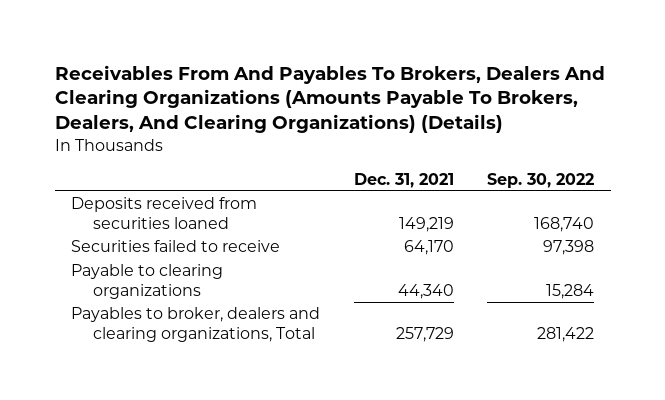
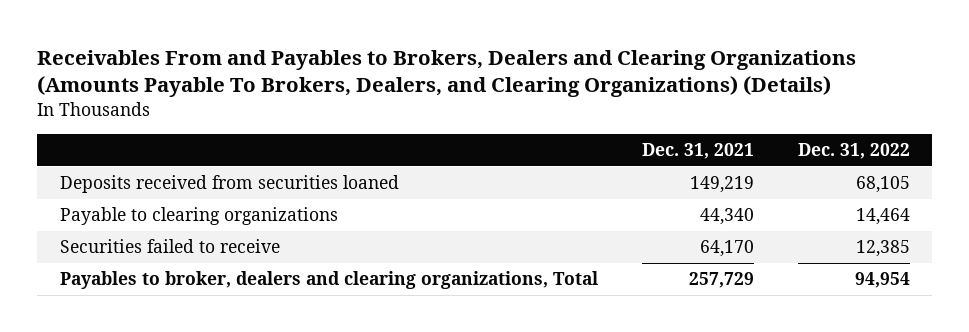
[54,64,605,134] Receivables From And Payables To Brokers, Dealers And Clearing Organizations (Amounts Payable To Brokers, Dealers, And Clearing Organizations) (Details) -> [37,49,857,98] Receivables From and Payables to Brokers, Dealers and Clearing Organizations (Amounts Payable To Brokers, Dealers, and Clearing Organizations) (Details)
[487,172,595,188] Sep. 30, 2022 -> none
none -> [797,143,910,160] Dec. 31, 2022
[71,240,281,253] Securities failed to receive -> [59,239,280,254] Securities failed to receive

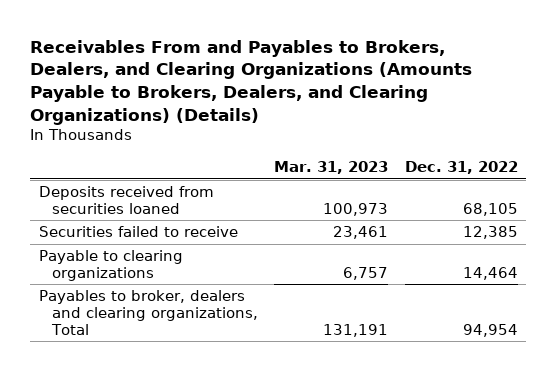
[37,49,857,98] Receivables From and Payables to Brokers, Dealers and Clearing Organizations (Amounts Payable To Brokers, Dealers, and Clearing Organizations) (Details) -> [30,39,473,125] Receivables From and Payables to Brokers, Dealers, and Clearing Organizations (Amounts Payable to Brokers, Dealers, and Clearing Organizations) (Details)
[641,143,754,160] Dec. 31, 2021 -> none
none -> [274,161,389,175] Mar. 31, 2023
[59,207,338,226] Payable to clearing organizations -> [38,250,183,281] Payable to clearing organizations

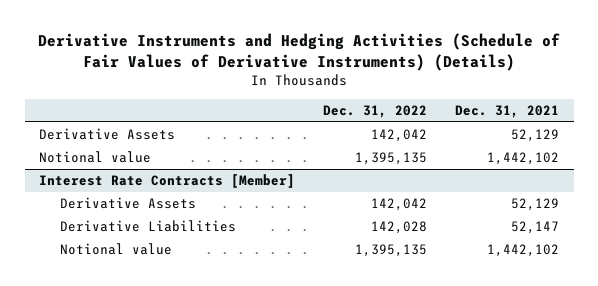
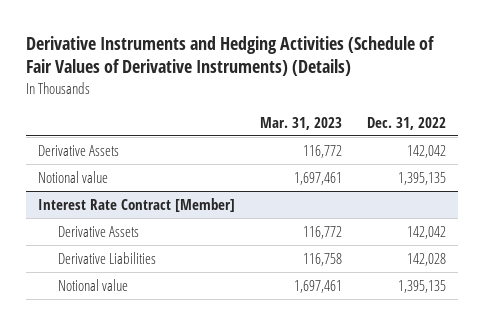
[455,105,560,119] Dec. 31, 2021 -> none
none -> [260,116,343,130] Mar. 31, 2023
[38,174,295,189] Interest Rate Contracts [Member] -> [38,197,236,212] Interest Rate Contract [Member]

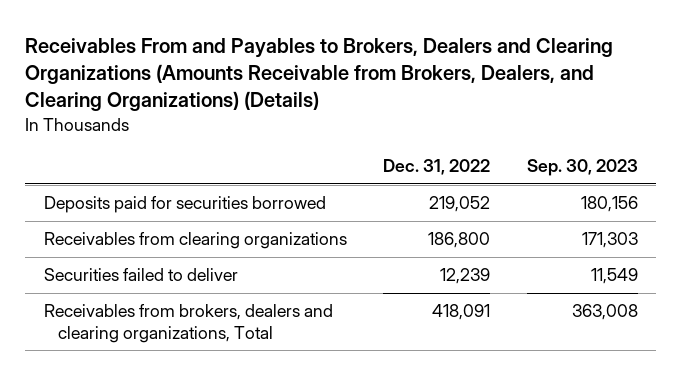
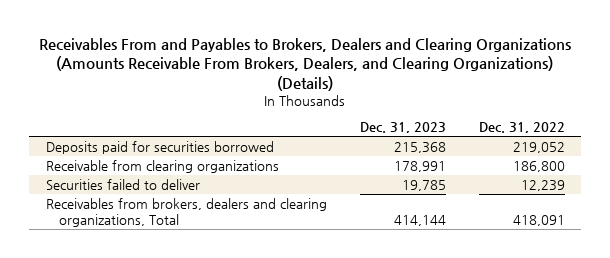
[25,37,614,111] Receivables From and Payables to Brokers, Dealers and Clearing Organizations (Amounts Receivable from Brokers, Dealers, and Clearing Organizations) (Details) -> [39,37,572,91] Receivables From and Payables to Brokers, Dealers and Clearing Organizations (Amounts Receivable From Brokers, Dealers, and Clearing Organizations) (Details)
[526,159,638,177] Sep. 30, 2023 -> none
none -> [359,122,446,134] Dec. 31, 2023
[43,232,347,250] Receivables from clearing organizations -> [45,160,279,174] Receivable from clearing organizations

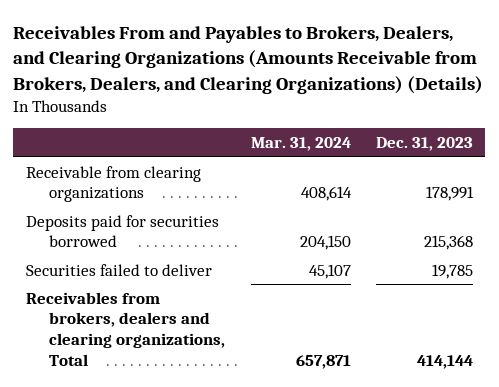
[39,37,572,91] Receivables From and Payables to Brokers, Dealers and Clearing Organizations (Amounts Receivable From Brokers, Dealers, and Clearing Organizations) (Details) -> [13,25,484,94] Receivables From and Payables to Brokers, Dealers, and Clearing Organizations (Amounts Receivable from Brokers, Dealers, and Clearing Organizations) (Details)
[478,122,565,134] Dec. 31, 2022 -> none
none -> [250,136,351,151] Mar. 31, 2024
[45,141,274,155] Deposits paid for securities borrowed -> [25,214,219,248] Deposits paid for securities borrowed

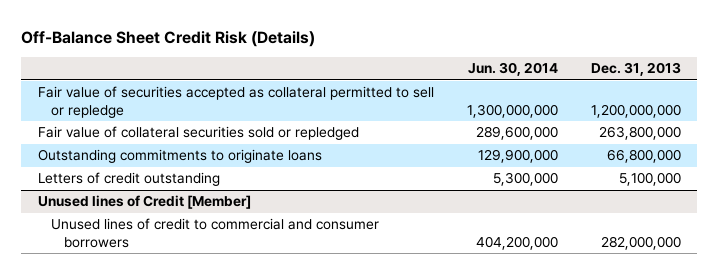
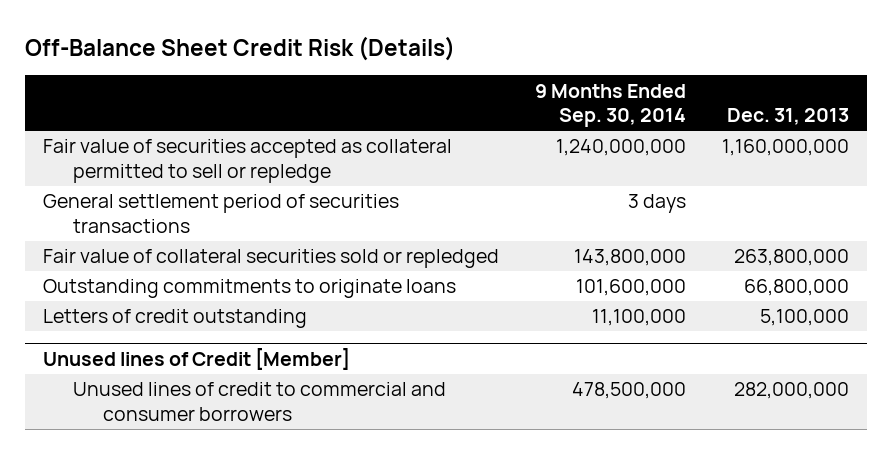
[467,62,558,77] Jun. 30, 2014 -> none
none -> [535,83,687,127] 9 Months Ended Sep. 30, 2014
[590,103,681,118] 1,200,000,000 -> [722,139,850,157] 1,160,000,000
none -> [43,194,400,233] General settlement period of securities transactions

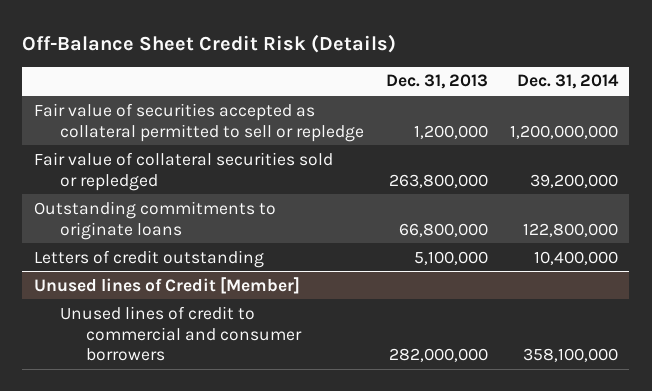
[535,83,687,127] 9 Months Ended Sep. 30, 2014 -> none
none -> [517,74,620,90] Dec. 31, 2014
[43,194,400,233] General settlement period of securities transactions -> none
[722,139,850,157] 1,160,000,000 -> [414,124,489,139] 1,200,000

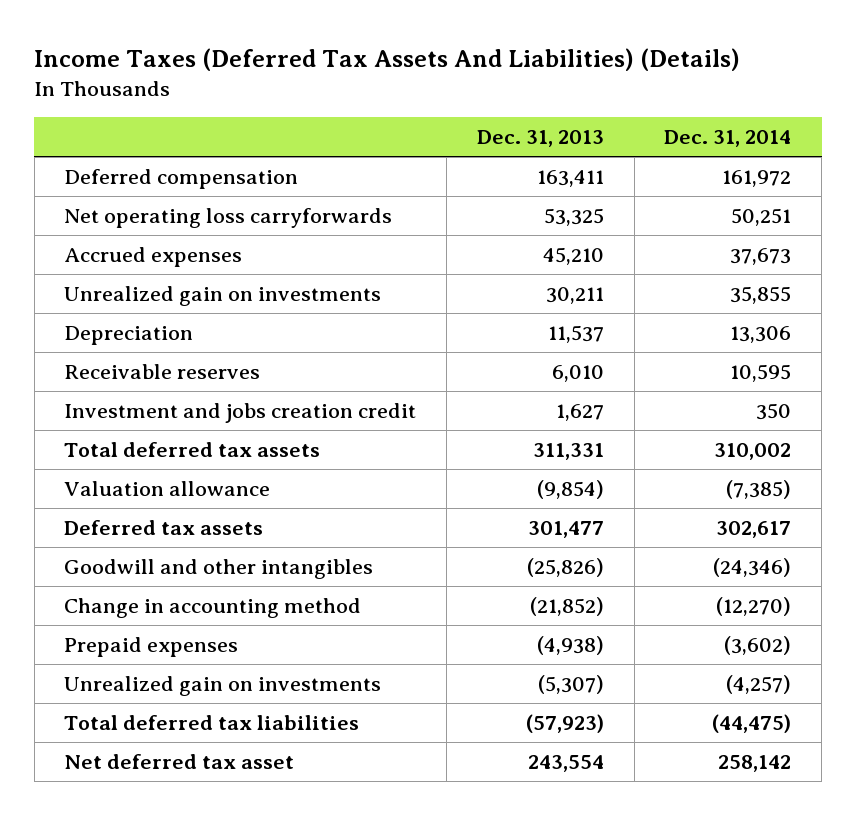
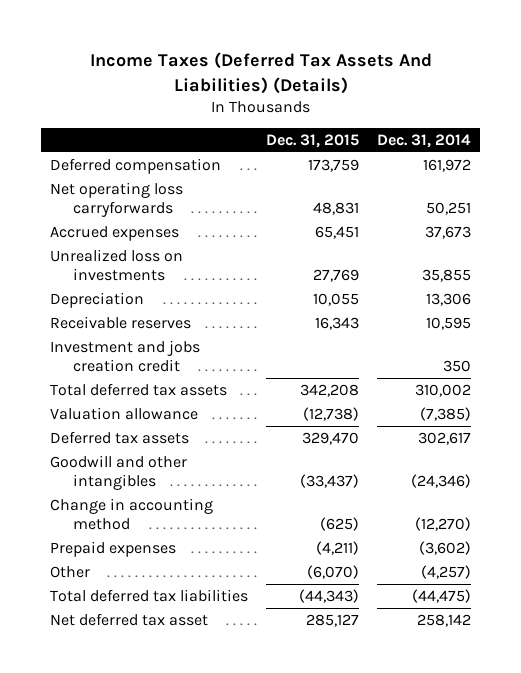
[476,130,604,148] Dec. 31, 2013 -> none
none -> [266,133,360,148] Dec. 31, 2015
[64,285,382,306] Unrealized gain on investments -> [50,248,184,282] Unrealized loss on investments
[64,675,382,696] Unrealized gain on investments -> [50,565,91,578] Other

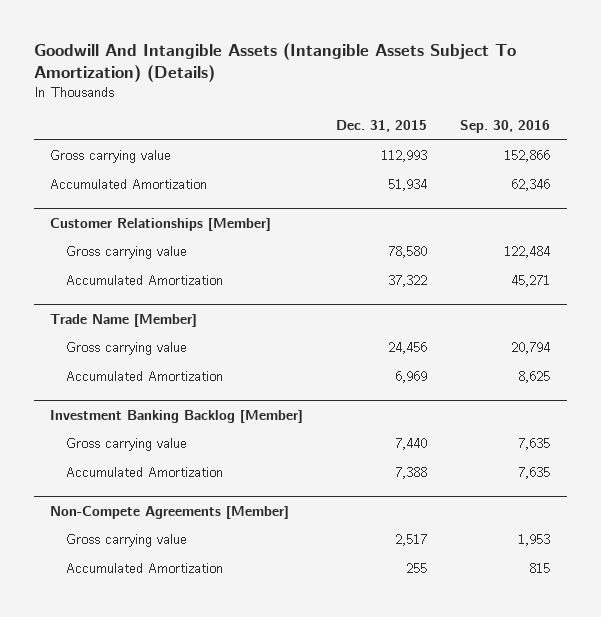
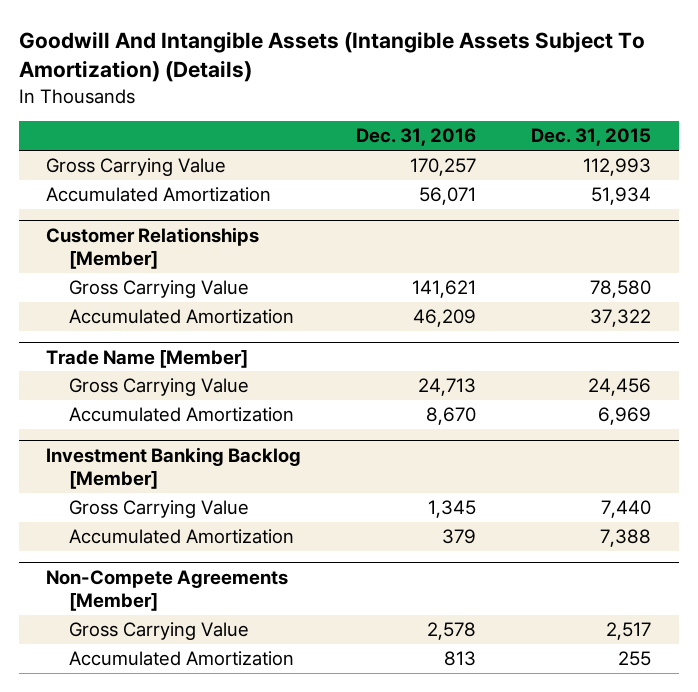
[460,120,551,134] Sep. 30, 2016 -> none
none -> [356,128,477,147] Dec. 31, 2016
[50,150,172,164] Gross carrying value -> [46,157,227,176] Gross Carrying Value
[65,246,187,260] Gross carrying value -> [68,279,249,298] Gross Carrying Value
[65,342,187,356] Gross carrying value -> [68,377,249,396] Gross Carrying Value
[65,438,187,452] Gross carrying value -> [68,499,249,518] Gross Carrying Value
[65,534,187,548] Gross carrying value -> [68,621,249,640] Gross Carrying Value

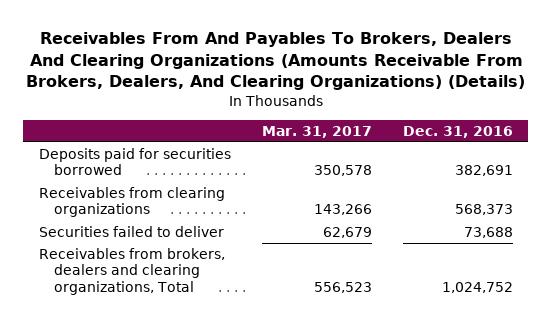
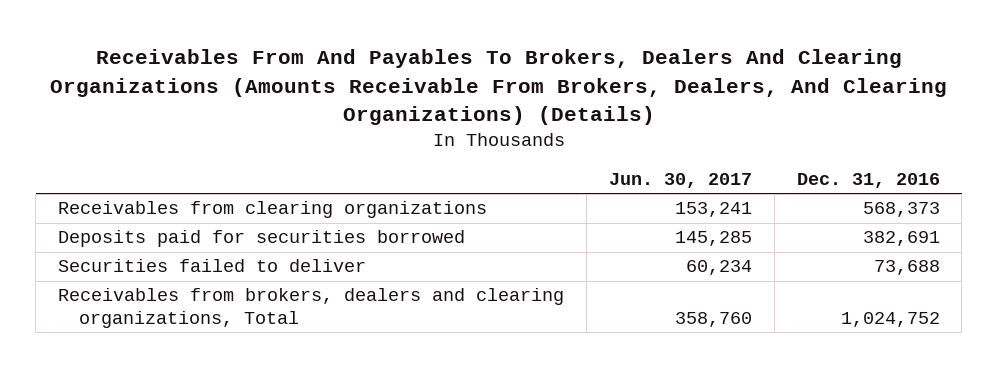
[261,125,372,138] Mar. 31, 2017 -> none
none -> [608,172,752,188] Jun. 30, 2017
[38,148,231,176] Deposits paid for securities borrowed -> [58,230,466,248] Deposits paid for securities borrowed

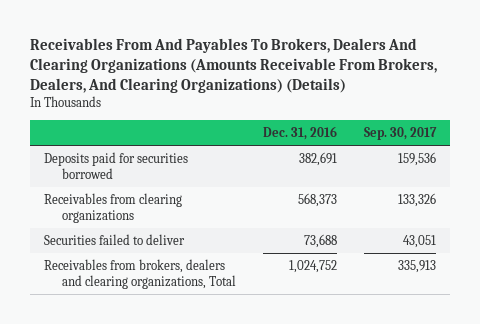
[608,172,752,188] Jun. 30, 2017 -> none
none -> [363,127,437,141] Sep. 30, 2017
[58,201,488,219] Receivables from clearing organizations -> [43,192,182,223] Receivables from clearing organizations

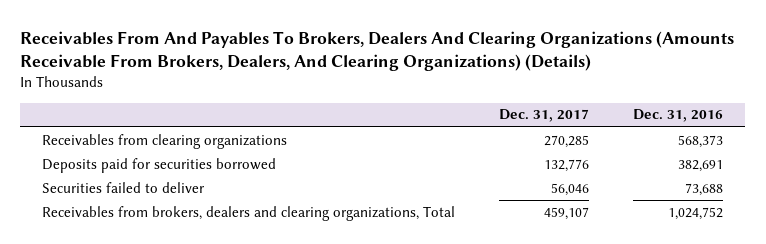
[363,127,437,141] Sep. 30, 2017 -> none
none -> [499,109,590,123] Dec. 31, 2017
[43,151,188,179] Deposits paid for securities borrowed -> [42,157,277,173] Deposits paid for securities borrowed

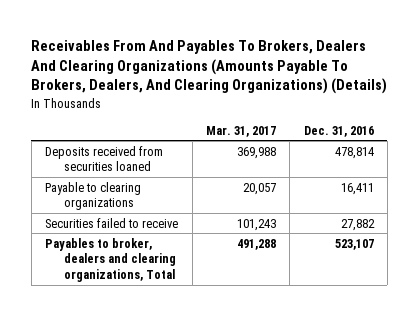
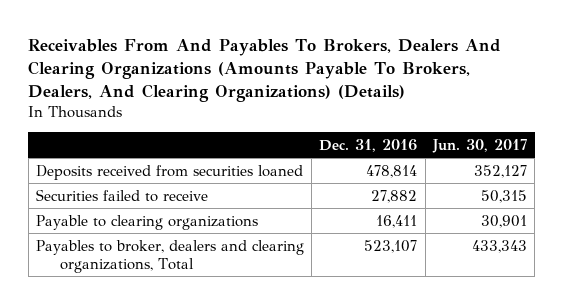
[205,125,276,137] Mar. 31, 2017 -> none
none -> [431,138,527,153] Jun. 30, 2017
[45,181,142,211] Payable to clearing organizations -> [36,214,259,230] Payable to clearing organizations

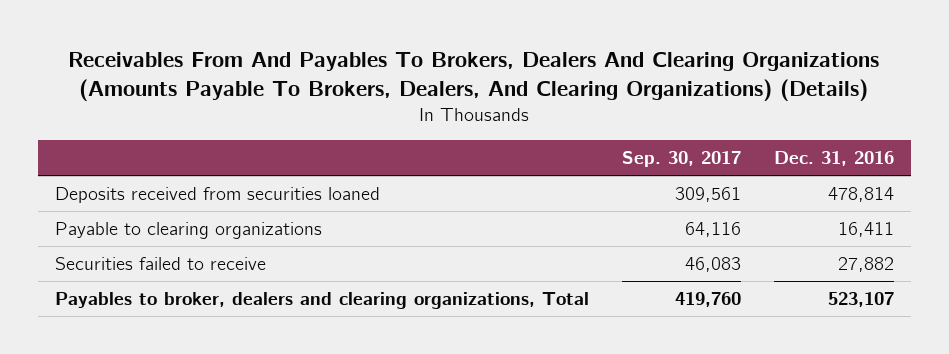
[431,138,527,153] Jun. 30, 2017 -> none
none -> [621,151,741,168] Sep. 30, 2017
[36,188,209,202] Securities failed to receive -> [54,257,266,271] Securities failed to receive

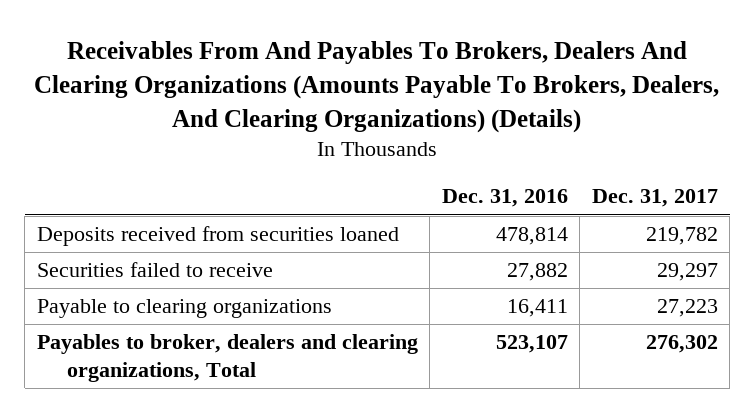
[621,151,741,168] Sep. 30, 2017 -> none
none -> [591,189,718,208] Dec. 31, 2017
[54,222,322,240] Payable to clearing organizations -> [36,299,332,319] Payable to clearing organizations

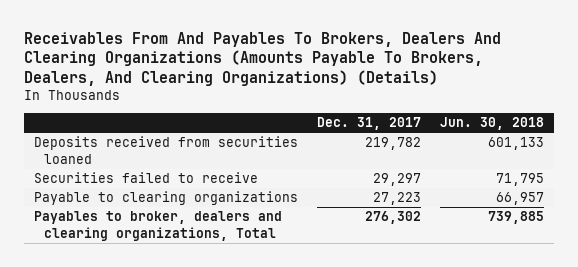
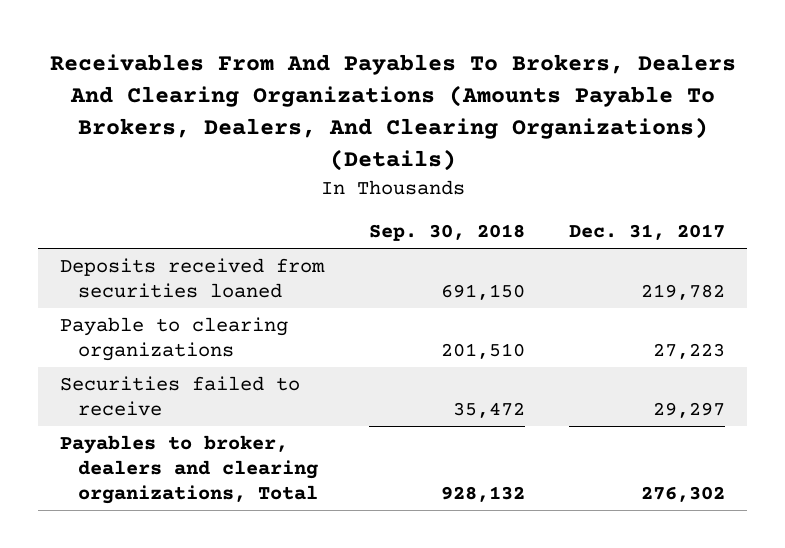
[440,117,545,131] Jun. 30, 2018 -> none
none -> [368,224,525,242] Sep. 30, 2018
[33,172,258,184] Securities failed to receive -> [60,375,301,416] Securities failed to receive

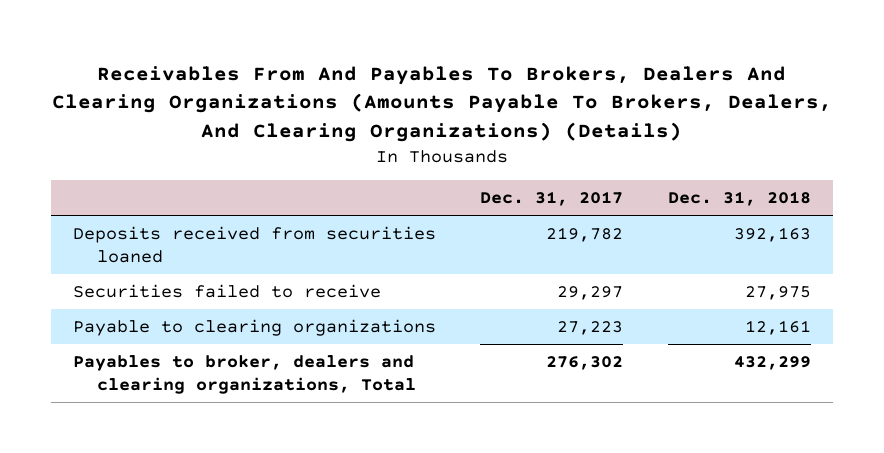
[368,224,525,242] Sep. 30, 2018 -> none
none -> [667,191,811,207] Dec. 31, 2018
[60,316,289,361] Payable to clearing organizations -> [73,319,437,337] Payable to clearing organizations

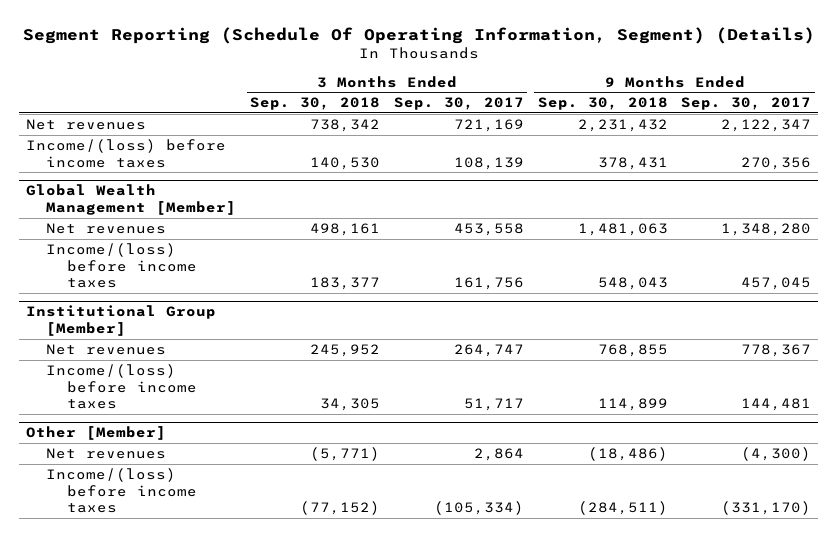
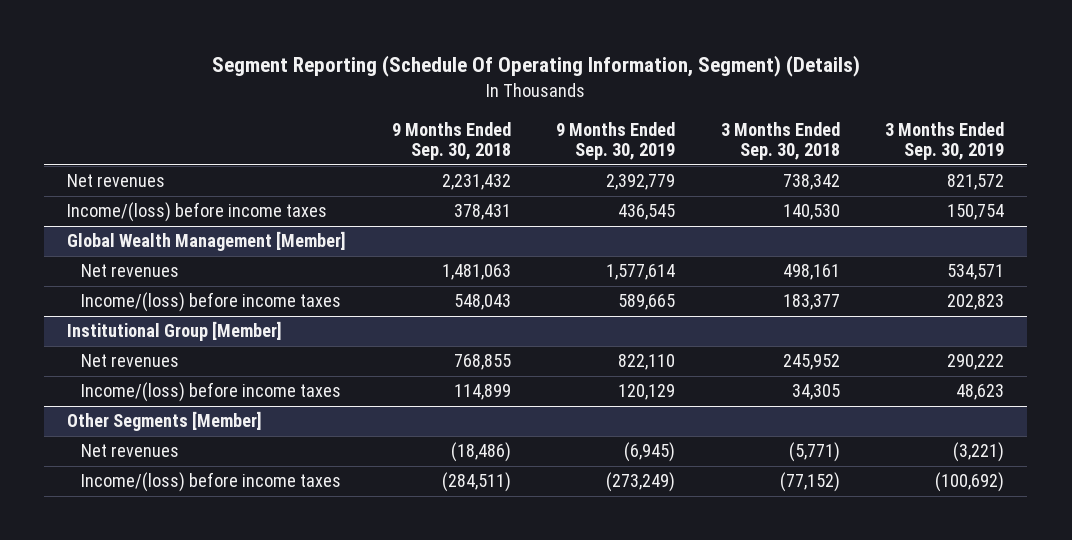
[393,97,524,111] Sep. 30, 2017 -> none
[681,97,812,111] Sep. 30, 2017 -> none
none -> [556,121,676,161] 9 Months Ended Sep. 30, 2019
none -> [885,121,1005,161] 3 Months Ended Sep. 30, 2019
[25,426,166,441] Other [Member] -> [67,411,263,432] Other Segments [Member]

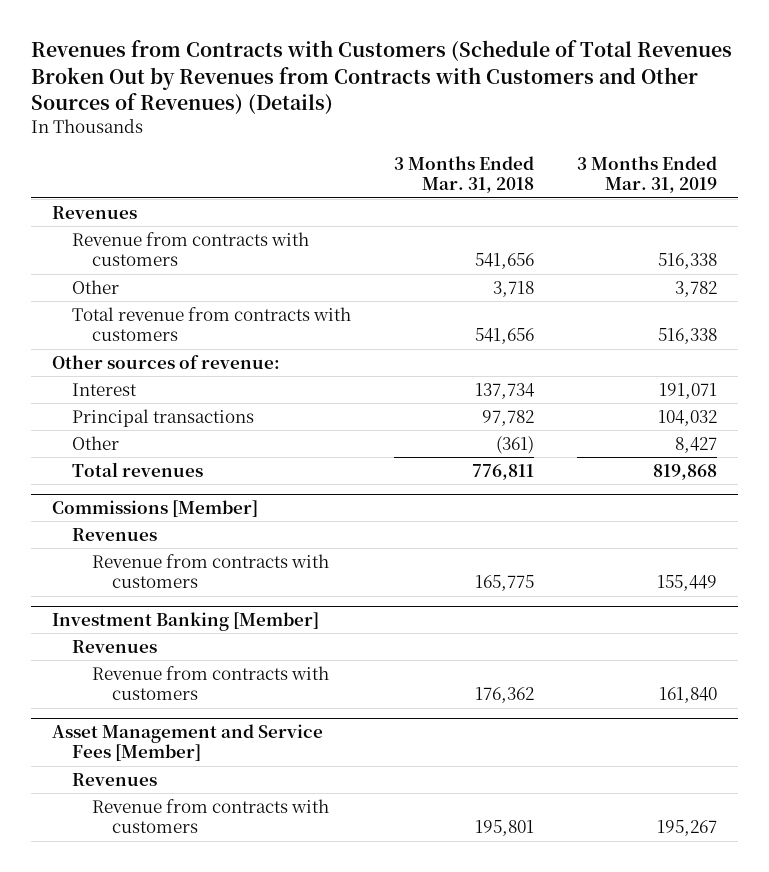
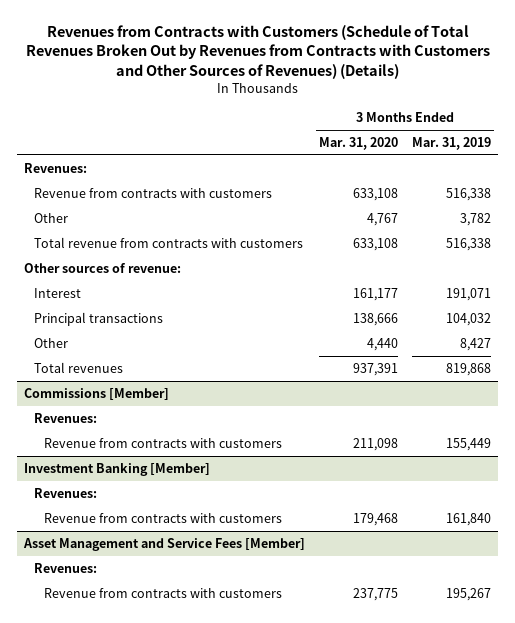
[393,156,534,194] 3 Months Ended Mar. 31, 2018 -> none
none -> [319,136,399,150] Mar. 31, 2020
[52,205,138,219] Revenues -> [24,162,88,173] Revenues:
[72,527,158,541] Revenues -> [34,412,98,423] Revenues:
[72,639,158,653] Revenues -> [34,487,98,498] Revenues:
[72,772,158,786] Revenues -> [34,562,98,573] Revenues:

